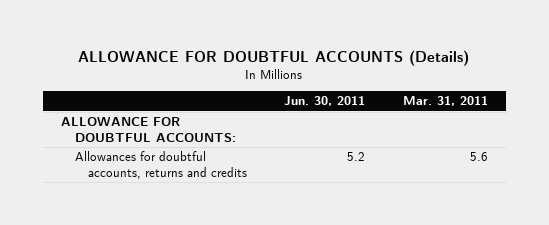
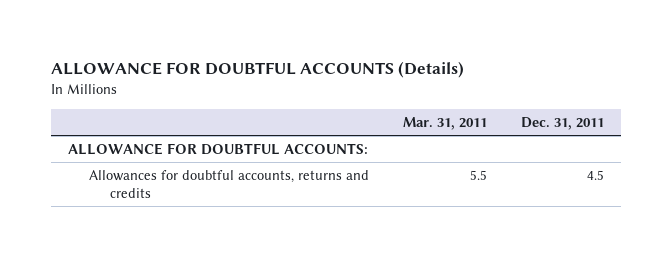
[284,96,366,107] Jun. 30, 2011 -> none
none -> [520,116,604,130] Dec. 31, 2011
[469,152,488,162] 5.6 -> [470,169,488,180] 5.5

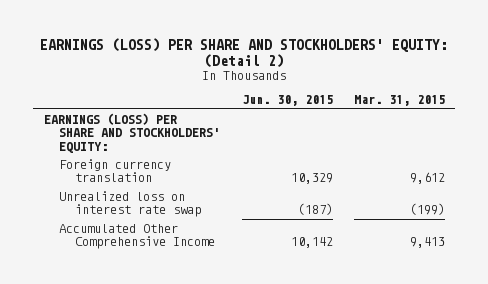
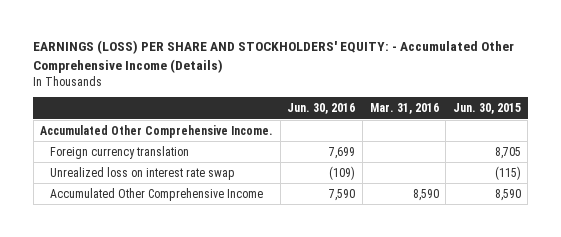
[40,37,449,68] EARNINGS (LOSS) PER SHARE AND STOCKHOLDERS' EQUITY: (Detail 2) -> [33,40,515,73] EARNINGS (LOSS) PER SHARE AND STOCKHOLDERS' EQUITY: - Accumulated Other Comprehensive Income (Details)
[353,95,445,107] Mar. 31, 2015 -> none
none -> [287,103,356,115] Jun. 30, 2016
none -> [369,103,439,115] Mar. 31, 2016
[43,112,221,153] EARNINGS (LOSS) PER SHARE AND STOCKHOLDERS' EQUITY: -> none
none -> [40,124,274,138] Accumulated Other Comprehensive Income.
[290,173,333,185] 10,329 -> [494,146,521,159] 8,705
[297,203,333,216] (187) -> [494,165,521,180] (115)
[290,237,333,249] 10,142 -> [494,188,521,201] 8,590

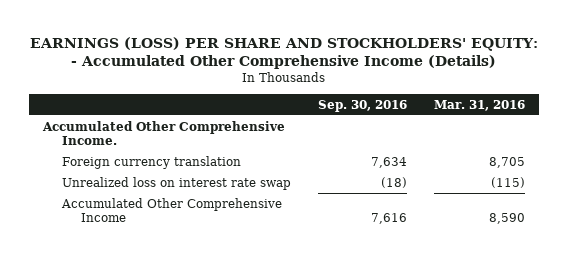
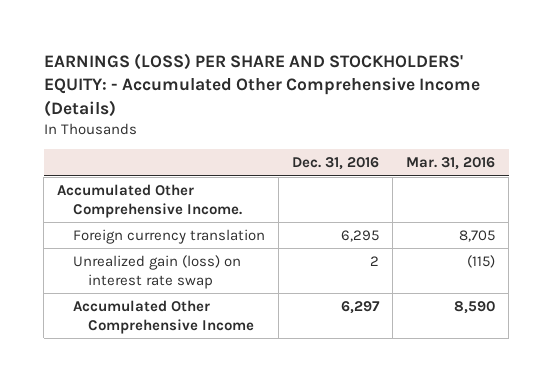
[318,99,408,112] Sep. 30, 2016 -> none
none -> [291,157,379,171] Dec. 31, 2016
[61,176,291,190] Unrealized loss on interest rate swap -> [72,254,241,289] Unrealized gain (loss) on interest rate swap

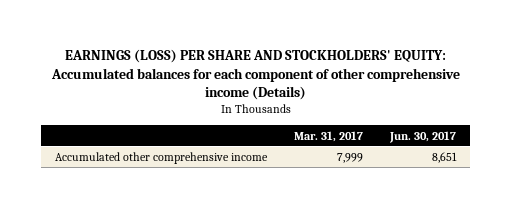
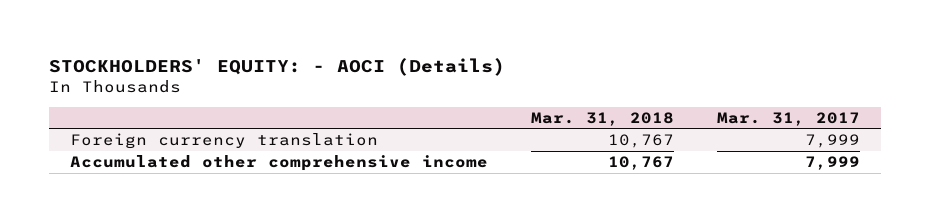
[50,48,460,101] EARNINGS (LOSS) PER SHARE AND STOCKHOLDERS' EQUITY: Accumulated balances for each component of other comprehensive income (Details) -> [48,58,505,77] STOCKHOLDERS' EQUITY: - AOCI (Details)
[389,130,457,143] Jun. 30, 2017 -> none
none -> [531,111,675,126] Mar. 31, 2018
none -> [70,132,379,149] Foreign currency translation

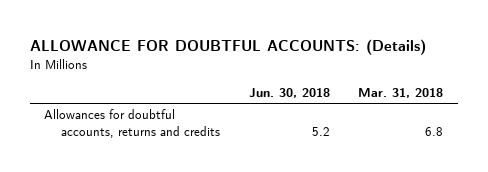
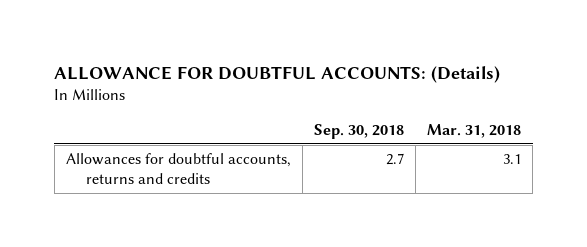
[248,88,330,99] Jun. 30, 2018 -> none
none -> [314,124,405,140] Sep. 30, 2018
[425,127,444,137] 6.8 -> [503,154,522,165] 3.1

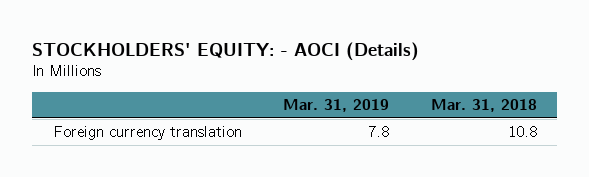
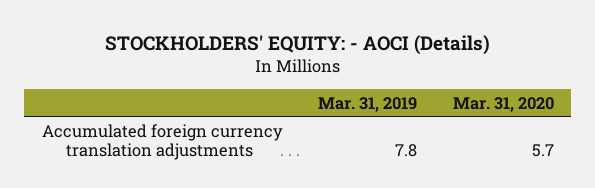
[430,99,537,113] Mar. 31, 2018 -> none
none -> [452,96,554,112] Mar. 31, 2020
[52,126,242,141] Foreign currency translation -> [41,123,283,161] Accumulated foreign currency translation adjustments

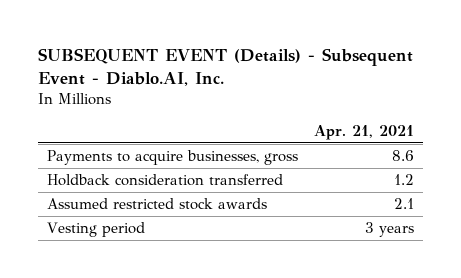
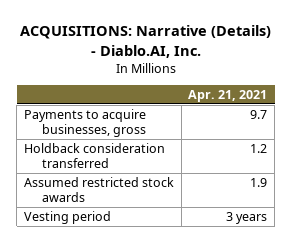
[38,48,414,87] SUBSEQUENT EVENT (Details) - Subsequent Event - Diablo.AI, Inc. -> [19,25,271,58] ACQUISITIONS: Narrative (Details) - Diablo.AI, Inc.
[392,149,415,161] 8.6 -> [250,109,268,119] 9.7
[394,197,415,209] 2.1 -> [250,177,268,187] 1.9

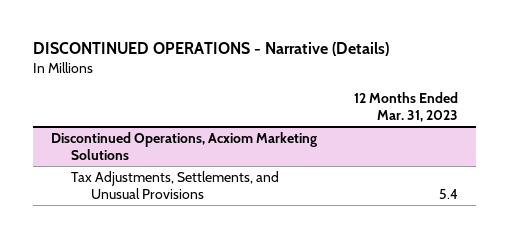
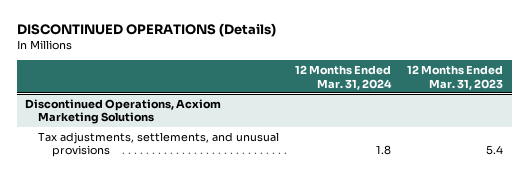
[32,42,389,57] DISCONTINUED OPERATIONS - Narrative (Details) -> [16,22,276,37] DISCONTINUED OPERATIONS (Details)
none -> [295,64,393,90] 12 Months Ended Mar. 31, 2024
[70,171,279,200] Tax Adjustments, Settlements, and Unusual Provisions -> [38,131,280,158] Tax adjustments, settlements, and unusual provisions

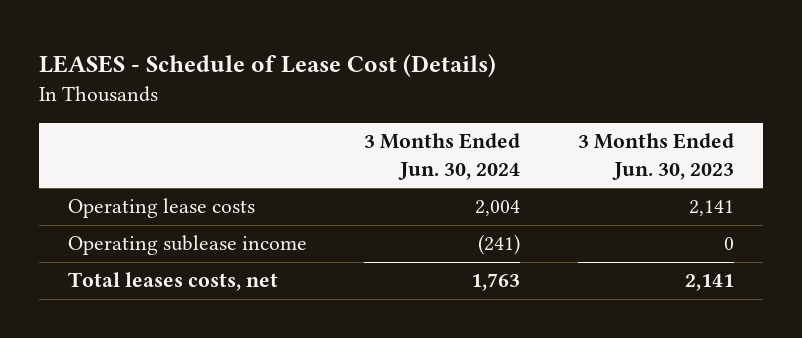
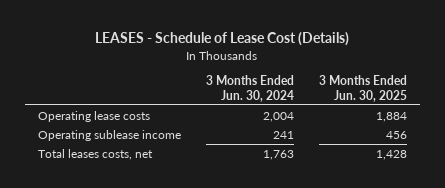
[578,133,735,180] 3 Months Ended Jun. 30, 2023 -> none
none -> [319,75,408,102] 3 Months Ended Jun. 30, 2025
[478,234,521,256] (241) -> [272,130,294,139] 241

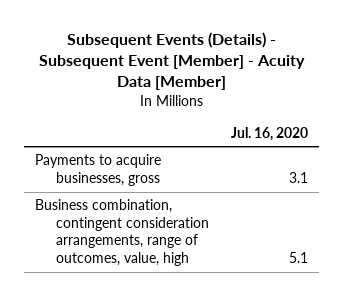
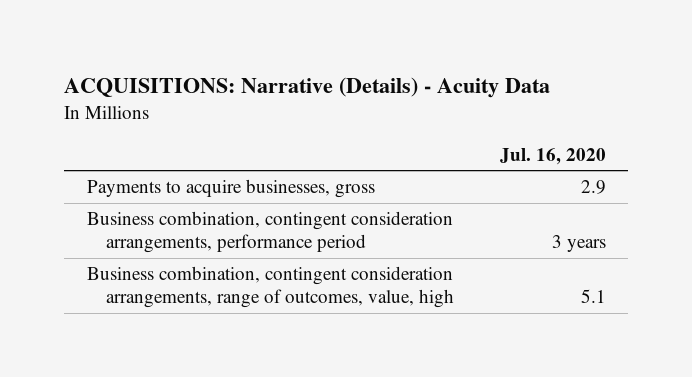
[38,32,305,91] Subsequent Events (Details) - Subsequent Event [Member] - Acuity Data [Member] -> [63,77,550,99] ACQUISITIONS: Narrative (Details) - Acuity Data
[288,171,308,183] 3.1 -> [580,180,606,195] 2.9
none -> [86,211,453,254] Business combination, contingent consideration arrangements, performance period

